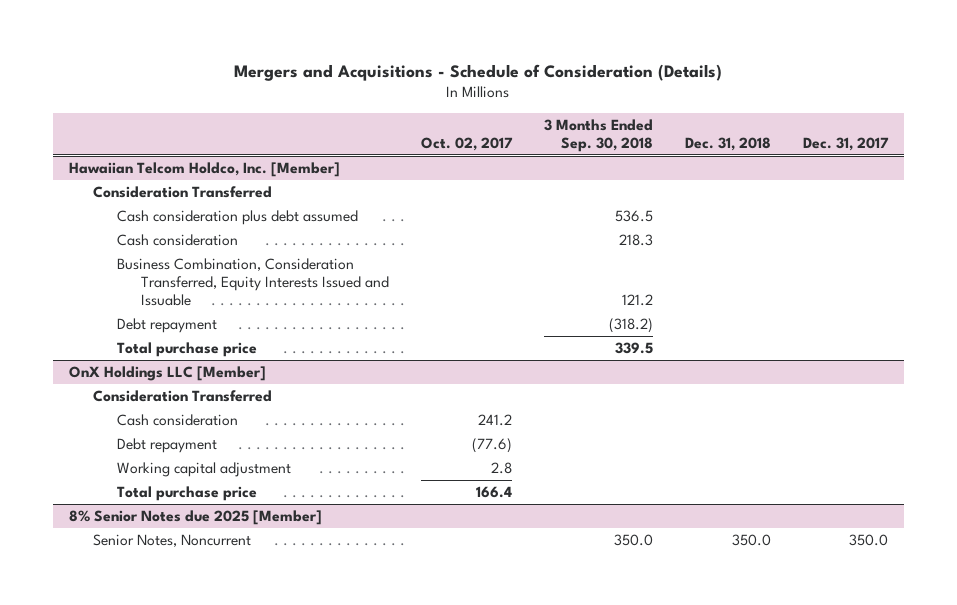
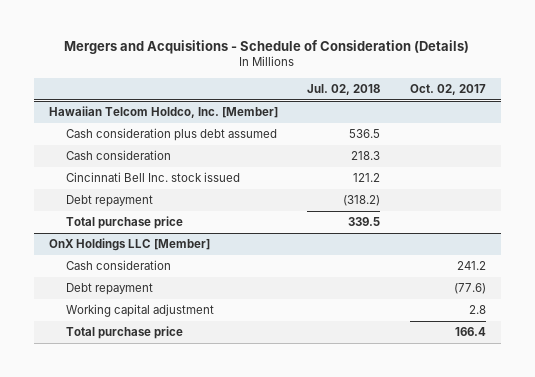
[544,118,654,152] 3 Months Ended Sep. 30, 2018 -> none
[684,136,771,151] Dec. 31, 2018 -> none
[802,136,889,151] Dec. 31, 2017 -> none
none -> [307,83,381,95] Jul. 02, 2018
[93,186,273,199] Consideration Transferred -> none
[117,258,390,306] Business Combination, Consideration Transferred, Equity Interests Issued and Issuable -> [65,172,240,183] Cincinnati Bell Inc. stock issued
[93,390,273,403] Consideration Transferred -> none
[69,510,323,526] 8% Senior Notes due 2025 [Member] -> none
[93,534,252,548] Senior Notes, Noncurrent -> none

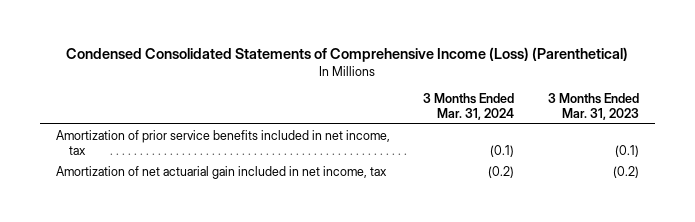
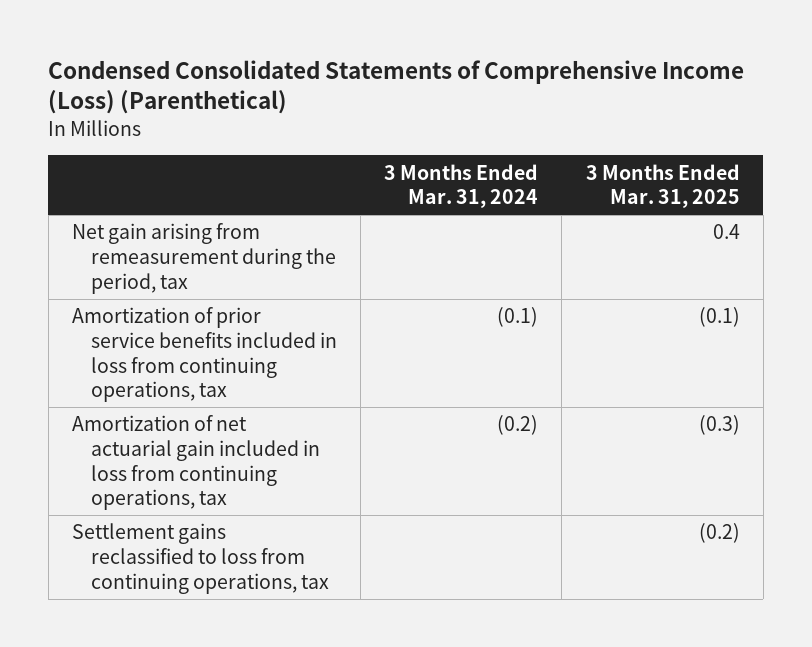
[547,93,639,120] 3 Months Ended Mar. 31, 2023 -> none
none -> [585,163,740,209] 3 Months Ended Mar. 31, 2025
none -> [72,223,336,294] Net gain arising from remeasurement during the period, tax
[56,130,391,155] Amortization of prior service benefits included in net income, tax -> [72,307,337,403] Amortization of prior service benefits included in loss from continuing operations, tax
[56,166,388,180] Amortization of net actuarial gain included in net income, tax -> [72,415,320,511] Amortization of net actuarial gain included in loss from continuing operations, tax
none -> [72,523,329,594] Settlement gains reclassified to loss from continuing operations, tax

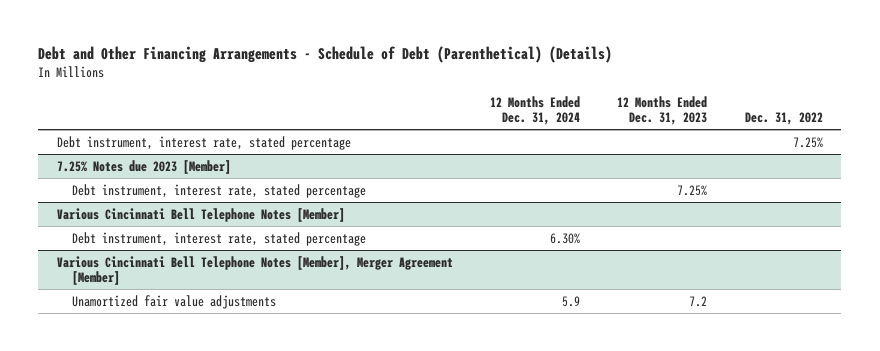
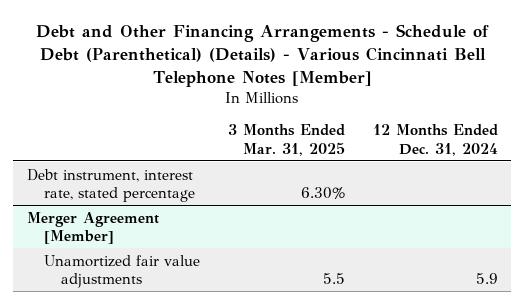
[38,45,613,63] Debt and Other Financing Arrangements - Schedule of Debt (Parenthetical) (Details) -> [36,23,490,87] Debt and Other Financing Arrangements - Schedule of Debt (Parenthetical) (Details) - Various Cincinnati Bell Telephone Notes [Member]
[617,95,708,126] 12 Months Ended Dec. 31, 2023 -> none
[744,112,823,126] Dec. 31, 2022 -> none
none -> [227,124,345,156] 3 Months Ended Mar. 31, 2025
[56,159,231,174] 7.25% Notes due 2023 [Member] -> none
[72,183,367,198] Debt instrument, interest rate, stated percentage -> none
[72,231,367,246] Debt instrument, interest rate, stated percentage -> none
[56,255,453,285] Various Cincinnati Bell Telephone Notes [Member], Merger Agreement [Member] -> none
[72,294,277,309] Unamortized fair value adjustments -> none
[56,207,345,222] Various Cincinnati Bell Telephone Notes [Member] -> [27,211,160,245] Merger Agreement [Member]
none -> [43,254,200,289] Unamortized fair value adjustments

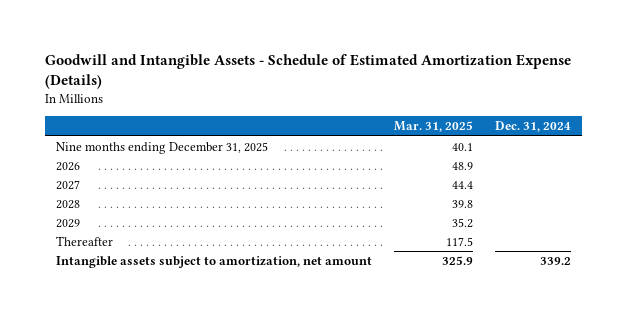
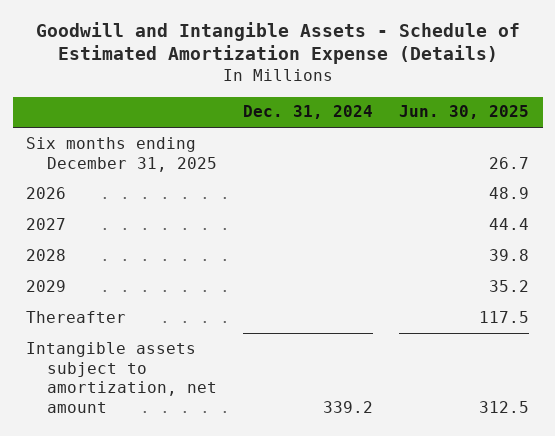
[394,121,474,133] Mar. 31, 2025 -> none
none -> [399,105,530,120] Jun. 30, 2025
[55,141,268,154] Nine months ending December 31, 2025 -> [25,136,217,172] Six months ending December 31, 2025

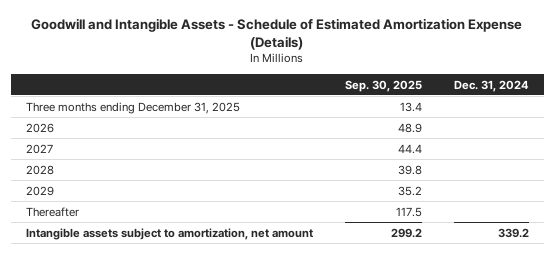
[399,105,530,120] Jun. 30, 2025 -> none
none -> [344,79,422,92] Sep. 30, 2025
[25,136,217,172] Six months ending December 31, 2025 -> [26,101,241,114] Three months ending December 31, 2025

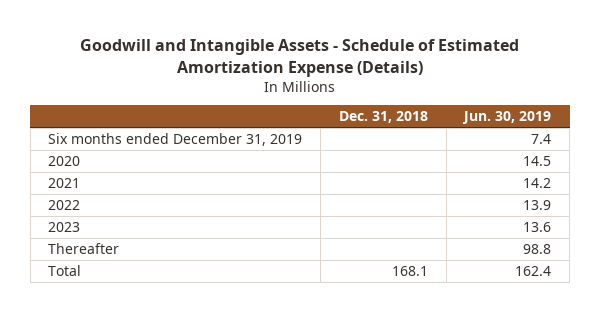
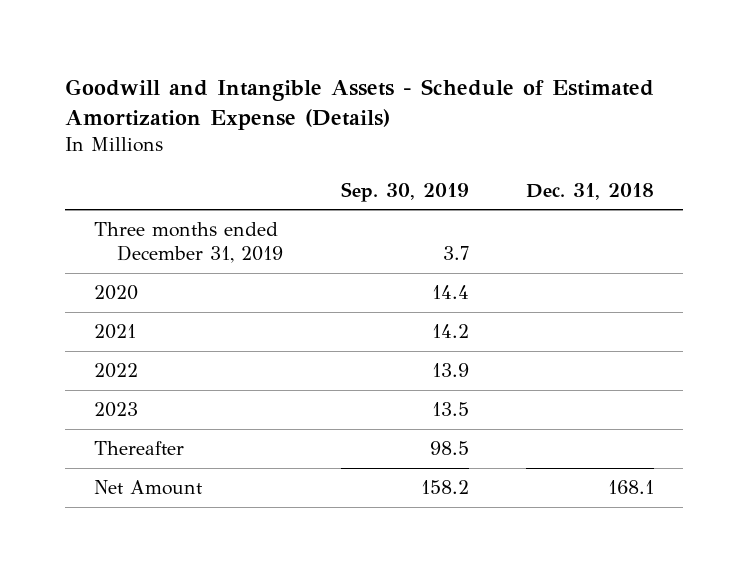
[462,111,552,125] Jun. 30, 2019 -> none
none -> [340,181,469,202] Sep. 30, 2019
[48,132,303,146] Six months ended December 31, 2019 -> [94,222,284,263] Three months ended December 31, 2019
[48,264,82,276] Total -> [94,480,203,496] Net Amount

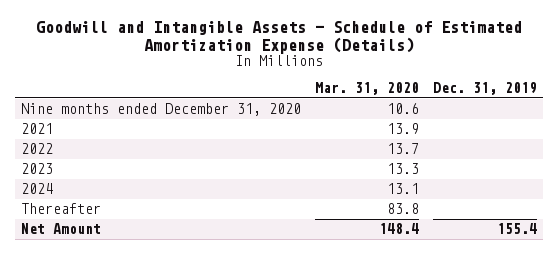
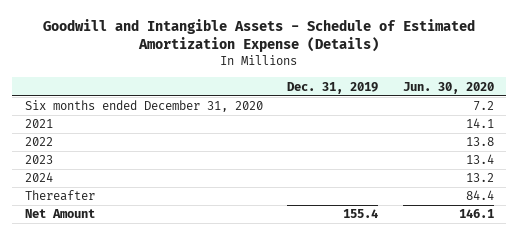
[314,82,419,96] Mar. 31, 2020 -> none
none -> [402,81,494,94] Jun. 30, 2020
[21,103,302,117] Nine months ended December 31, 2020 -> [24,100,263,113] Six months ended December 31, 2020

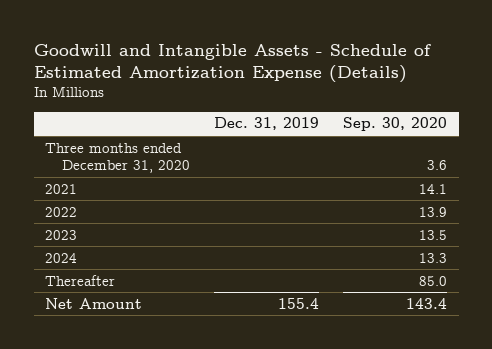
[402,81,494,94] Jun. 30, 2020 -> none
none -> [342,117,447,132] Sep. 30, 2020
[24,100,263,113] Six months ended December 31, 2020 -> [45,142,191,174] Three months ended December 31, 2020

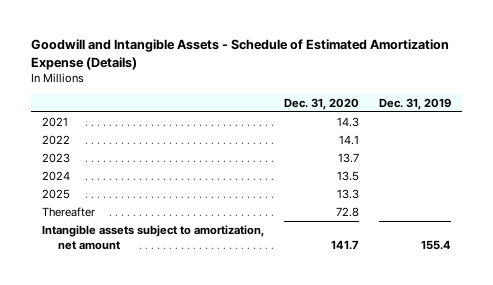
[342,117,447,132] Sep. 30, 2020 -> none
none -> [283,97,359,110] Dec. 31, 2020
[45,142,191,174] Three months ended December 31, 2020 -> none
none -> [41,189,70,200] 2025
[45,297,143,309] Net Amount -> [41,225,264,250] Intangible assets subject to amortization, net amount

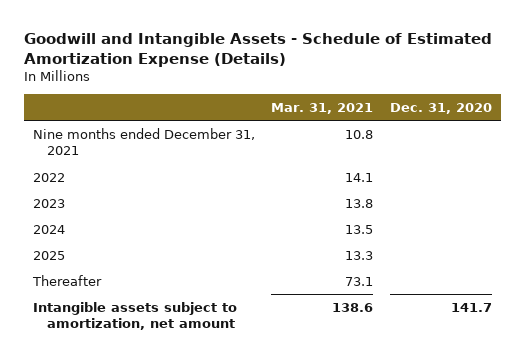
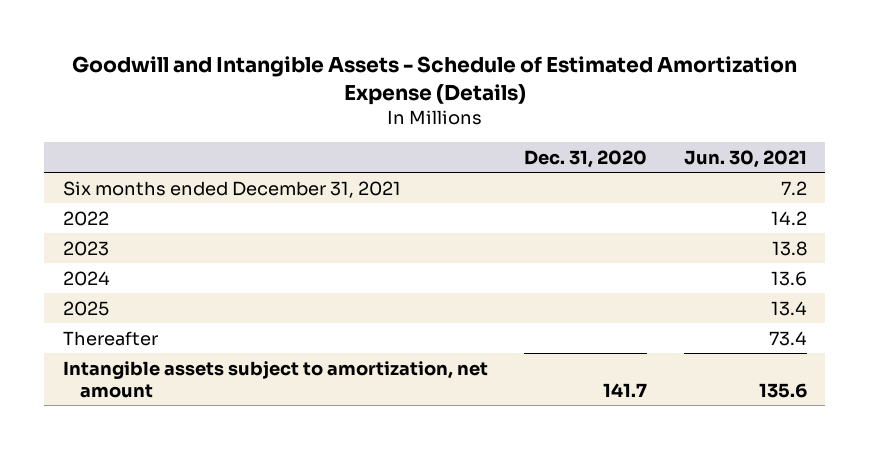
[271,102,374,114] Mar. 31, 2021 -> none
none -> [683,149,807,168] Jun. 30, 2021
[32,127,255,156] Nine months ended December 31, 2021 -> [62,180,401,198] Six months ended December 31, 2021

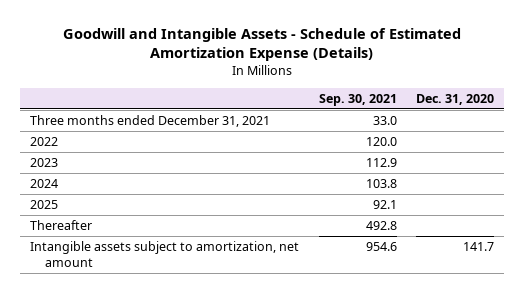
[683,149,807,168] Jun. 30, 2021 -> none
none -> [318,93,397,106] Sep. 30, 2021
[62,180,401,198] Six months ended December 31, 2021 -> [29,115,270,128] Three months ended December 31, 2021

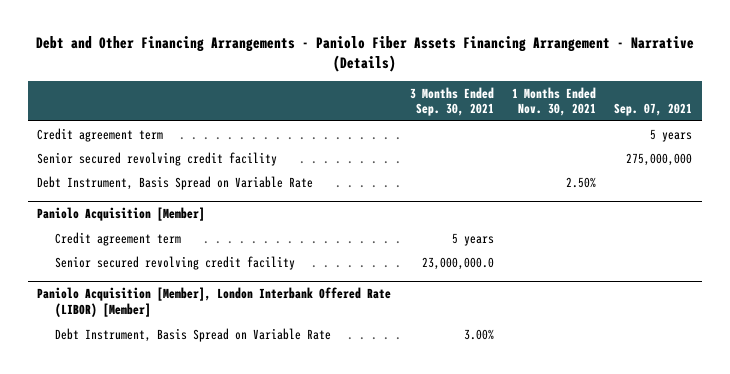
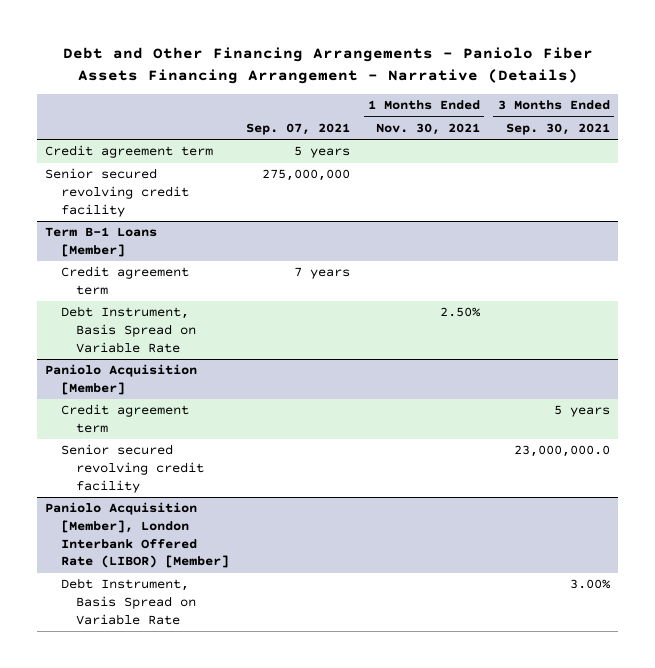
[37,175,314,190] Debt Instrument, Basis Spread on Variable Rate -> none
none -> [45,227,158,258] Term B-1 Loans [Member]
none -> [60,266,189,296] Credit agreement term
none -> [60,306,197,353] Debt Instrument, Basis Spread on Variable Rate

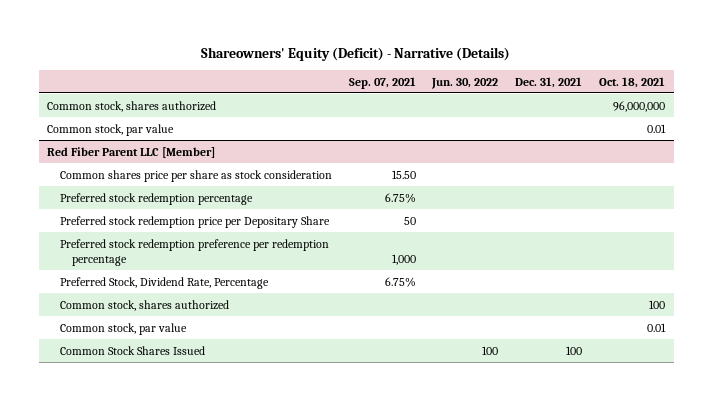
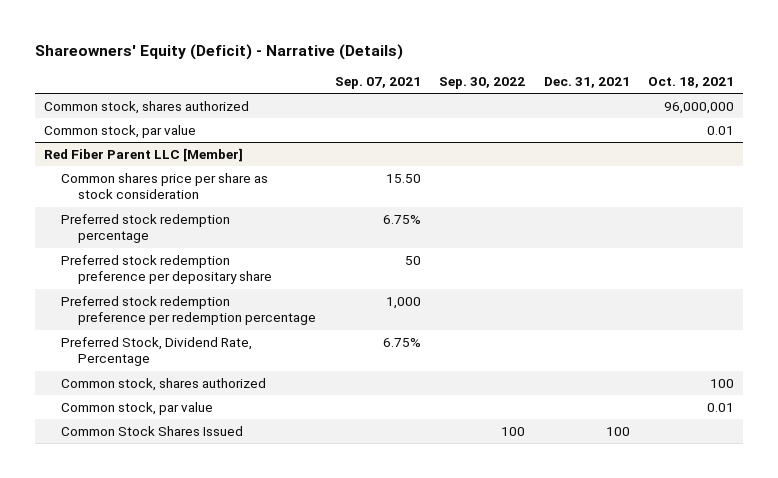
[431,77,499,89] Jun. 30, 2022 -> none
none -> [439,77,526,90] Sep. 30, 2022
[59,215,330,228] Preferred stock redemption price per Depositary Share -> [61,254,273,285] Preferred stock redemption preference per depositary share

